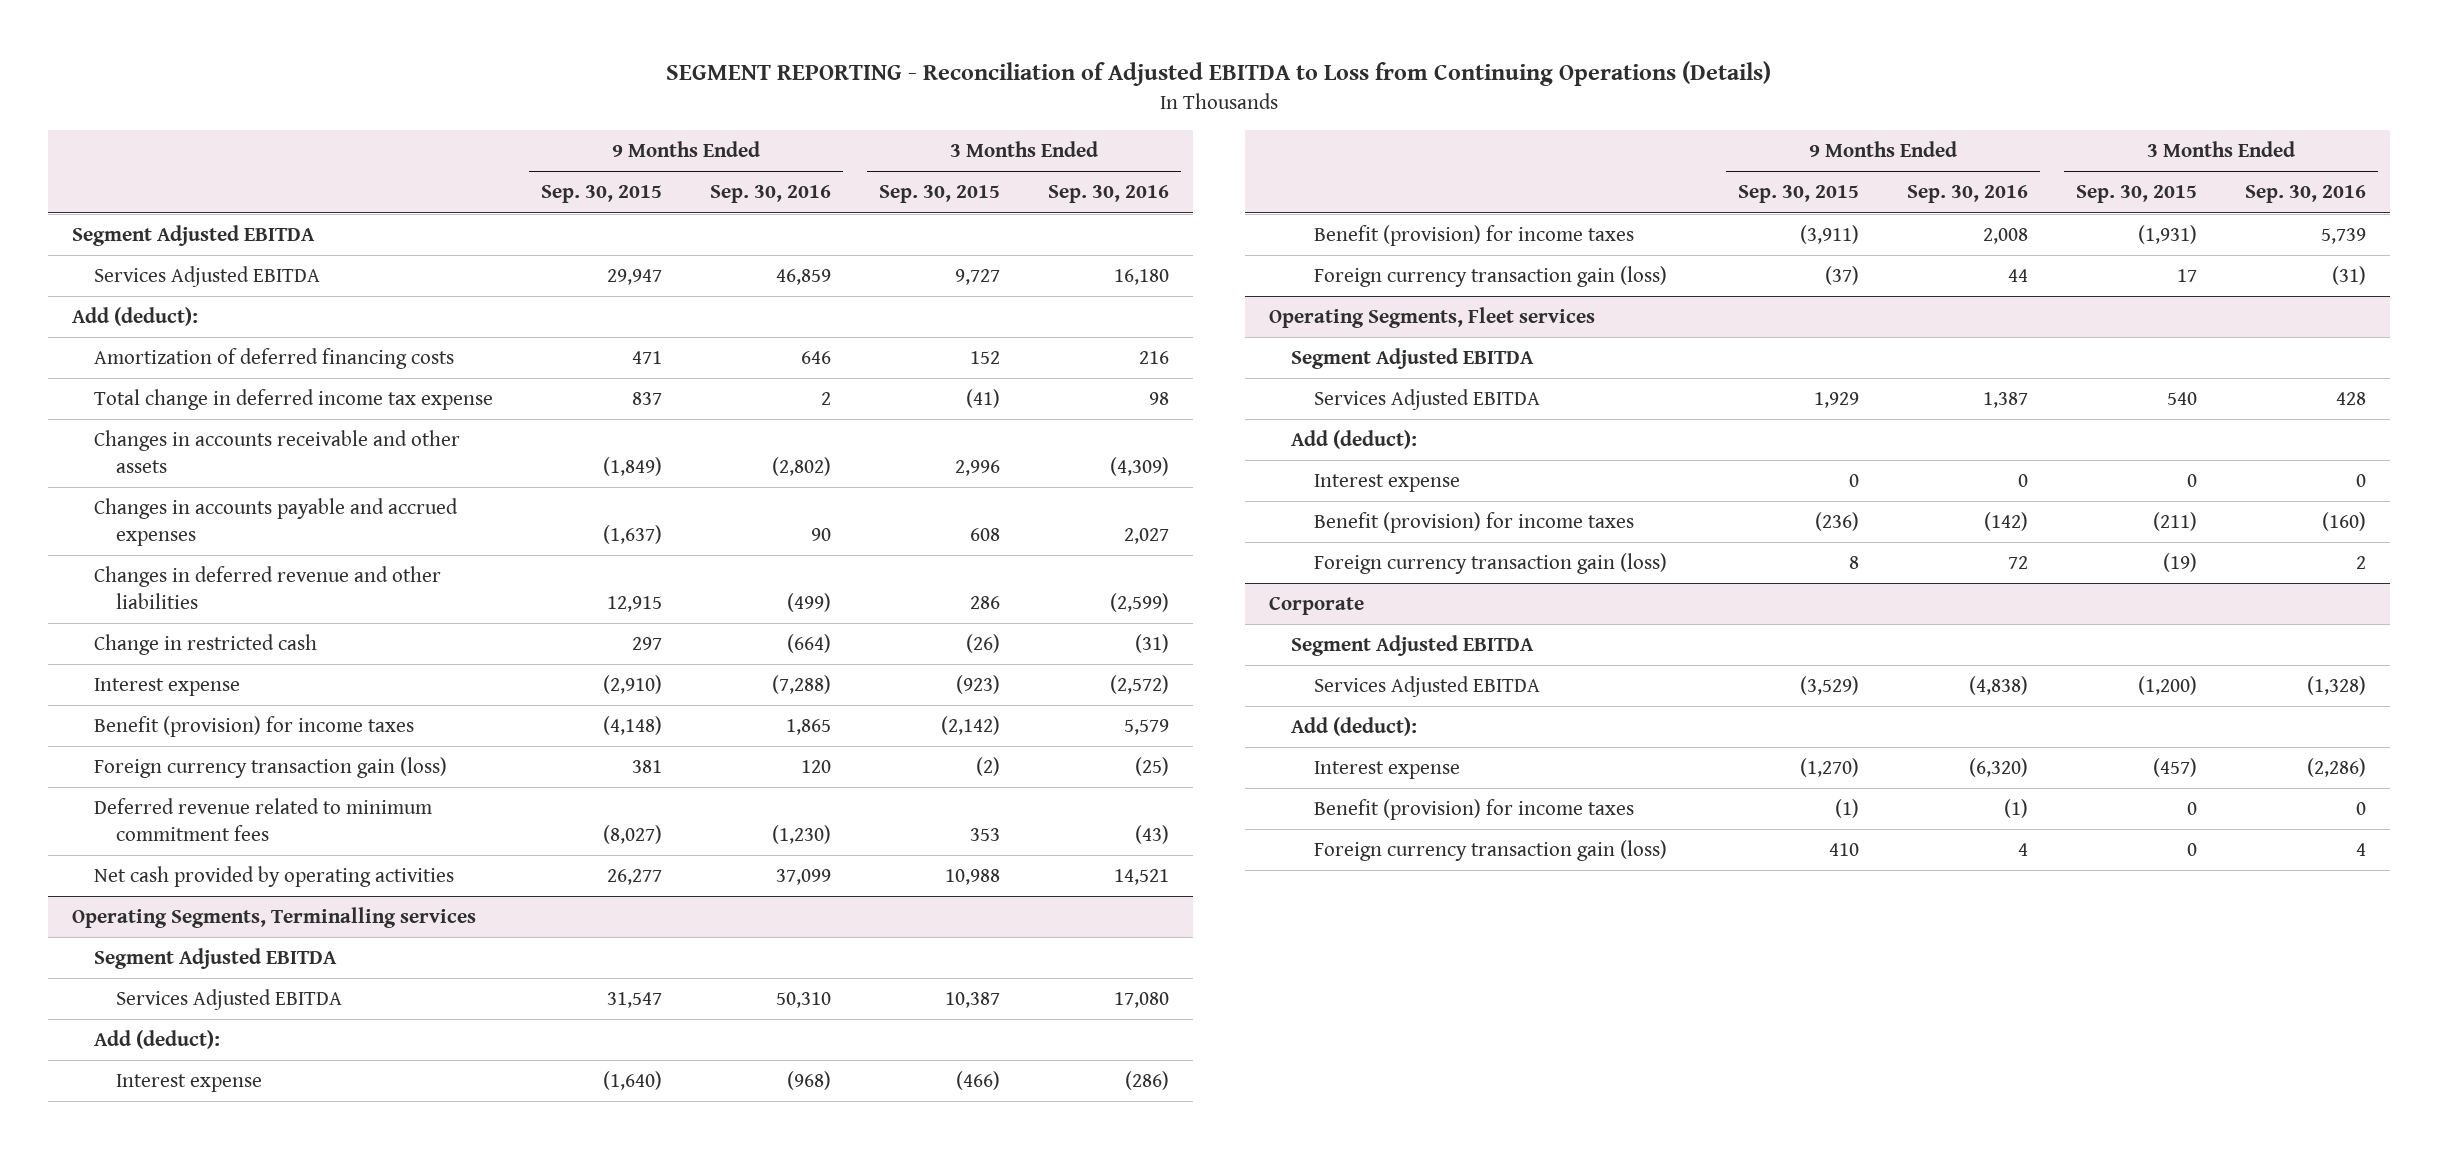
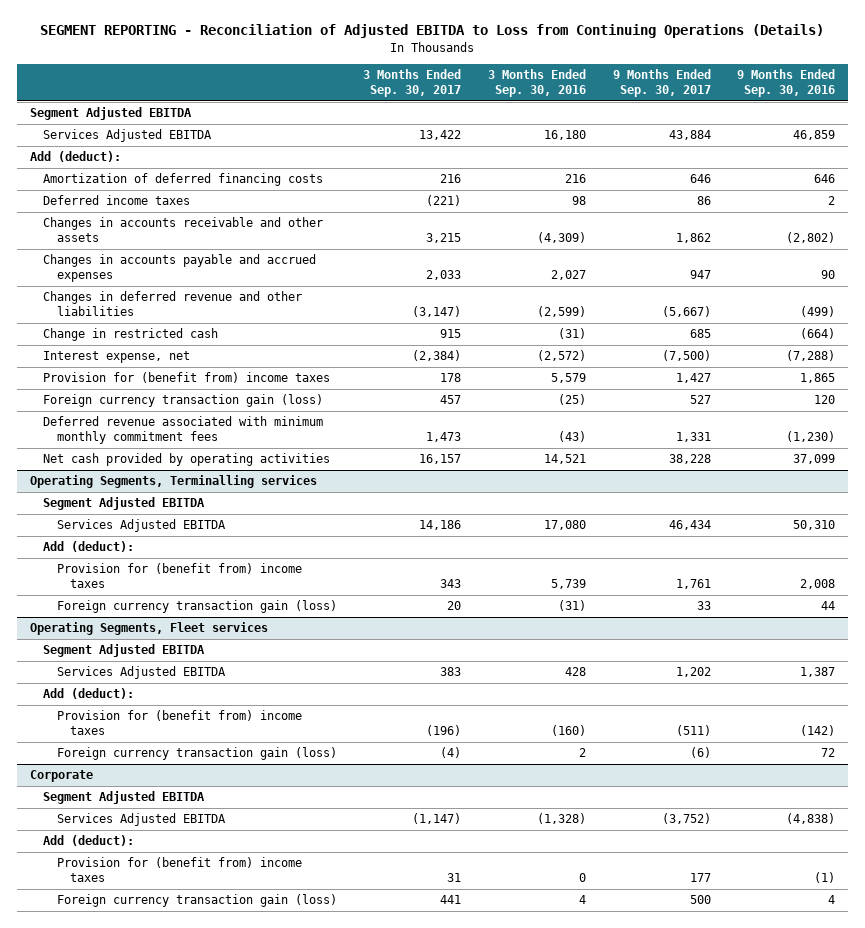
[540,185,662,204] Sep. 30, 2015 -> none
[878,185,1000,204] Sep. 30, 2015 -> none
none -> [363,69,462,98] 3 Months Ended Sep. 30, 2017
none -> [612,69,711,98] 9 Months Ended Sep. 30, 2017
[94,389,494,411] Total change in deferred income tax expense -> [43,195,191,206] Deferred income taxes
[94,678,241,697] Interest expense -> [43,351,191,364] Interest expense, net
[94,716,415,738] Benefit (provision) for income taxes -> [43,372,331,384] Provision for (benefit from) income taxes
[94,798,433,842] Deferred revenue related to minimum commitment fees -> [43,416,324,445] Deferred revenue associated with minimum monthly commitment fees
[116,1074,263,1093] Interest expense -> none
[1313,225,1634,247] Benefit (provision) for income taxes -> [56,563,302,589] Provision for (benefit from) income taxes
[1313,474,1460,493] Interest expense -> none
[1313,512,1634,534] Benefit (provision) for income taxes -> [56,710,302,736] Provision for (benefit from) income taxes
[1313,761,1460,780] Interest expense -> none
[1313,799,1634,821] Benefit (provision) for income taxes -> [56,857,302,883] Provision for (benefit from) income taxes

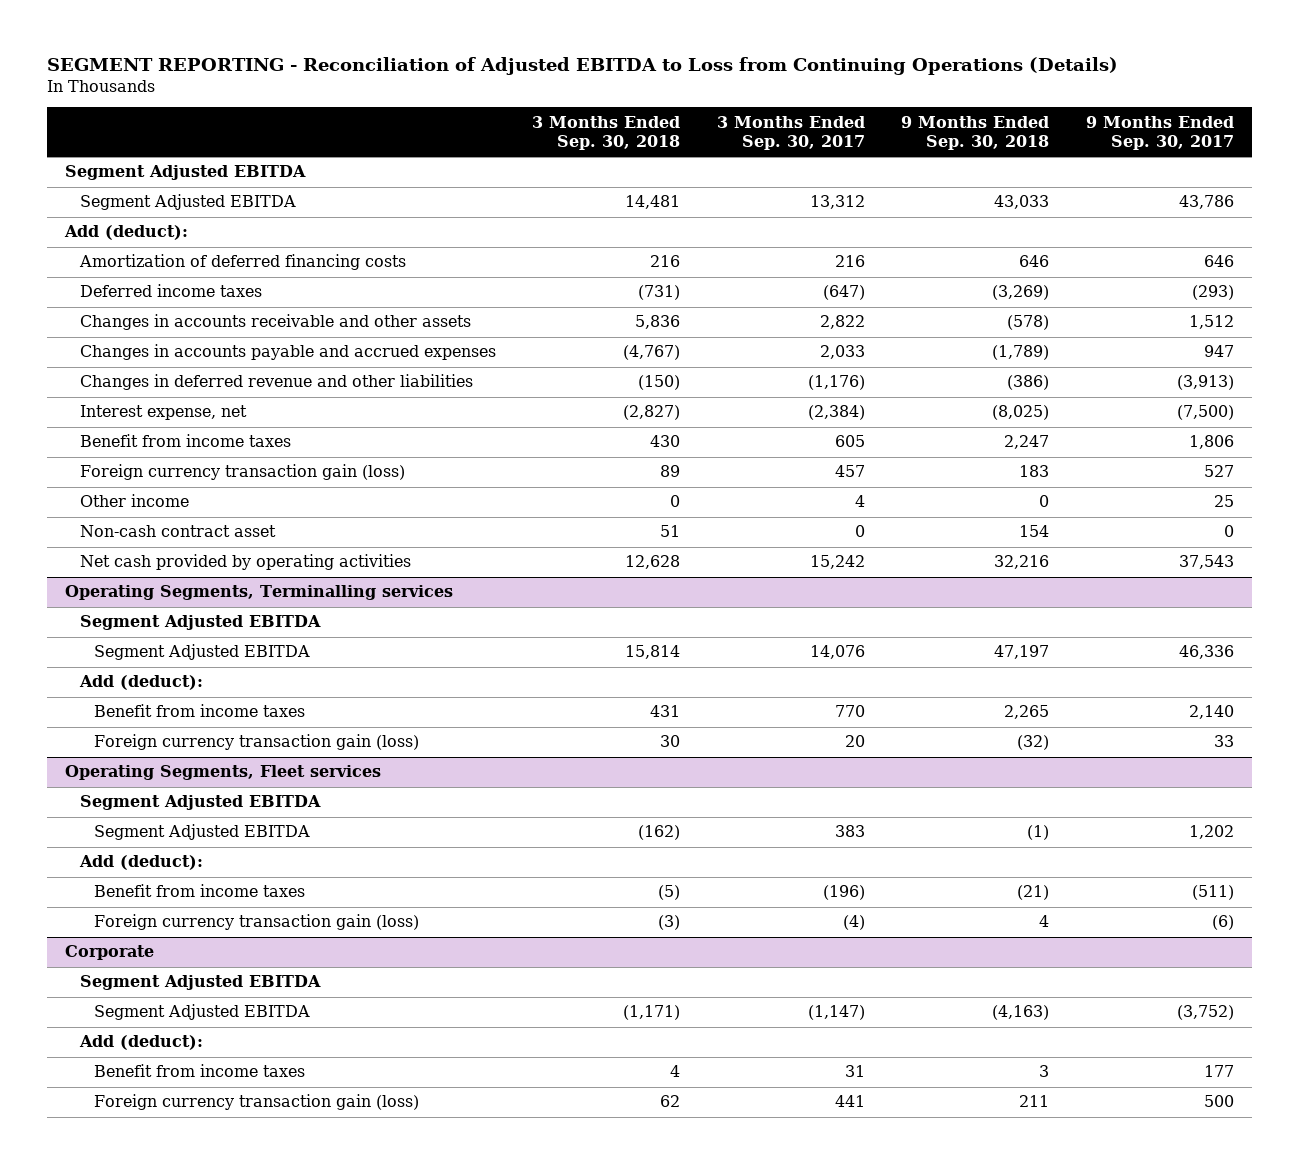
[487,69,586,98] 3 Months Ended Sep. 30, 2016 -> none
[737,69,836,98] 9 Months Ended Sep. 30, 2016 -> none
none -> [532,115,681,150] 3 Months Ended Sep. 30, 2018
none -> [901,115,1050,150] 9 Months Ended Sep. 30, 2018
[43,129,213,143] Services Adjusted EBITDA -> [79,194,296,211] Segment Adjusted EBITDA
[419,130,462,141] 13,422 -> [809,195,865,210] 13,312
[668,130,711,141] 43,884 -> [1178,195,1234,210] 43,786
[426,195,462,207] (221) -> [822,285,865,301] (647)
[696,196,711,206] 86 -> [1191,285,1234,301] (293)
[426,233,462,244] 3,215 -> [819,315,865,330] 2,822
[675,233,711,244] 1,862 -> [1188,315,1234,330] 1,512
[43,328,219,342] Change in restricted cash -> none
[412,306,462,318] (3,147) -> [807,375,865,391] (1,176)
[661,306,711,318] (5,667) -> [1176,375,1234,391] (3,913)
[43,372,331,384] Provision for (benefit from) income taxes -> [79,434,291,448] Benefit from income taxes
[440,373,462,383] 178 -> [834,435,865,448] 605
[675,373,711,384] 1,427 -> [1188,435,1234,450] 1,806
[43,416,324,445] Deferred revenue associated with minimum monthly commitment fees -> none
none -> [79,494,189,508] Other income
none -> [79,525,276,538] Non-cash contract asset
[419,454,462,465] 16,157 -> [809,555,865,570] 15,242
[668,454,711,465] 38,228 -> [1178,555,1234,570] 37,543
[56,519,226,533] Services Adjusted EBITDA -> [94,644,311,661] Segment Adjusted EBITDA
[419,520,462,531] 14,186 -> [809,645,865,660] 14,076
[668,520,711,531] 46,434 -> [1178,645,1234,660] 46,336
[56,563,302,589] Provision for (benefit from) income taxes -> [94,704,306,718] Benefit from income taxes
[440,579,462,589] 343 -> [834,705,865,718] 770
[675,579,711,590] 1,761 -> [1188,705,1234,720] 2,140
[56,666,226,680] Services Adjusted EBITDA -> [94,824,311,841] Segment Adjusted EBITDA
[56,710,302,736] Provision for (benefit from) income taxes -> [94,884,306,898] Benefit from income taxes
[56,813,226,827] Services Adjusted EBITDA -> [94,1004,311,1021] Segment Adjusted EBITDA
[56,857,302,883] Provision for (benefit from) income taxes -> [94,1064,306,1078] Benefit from income taxes

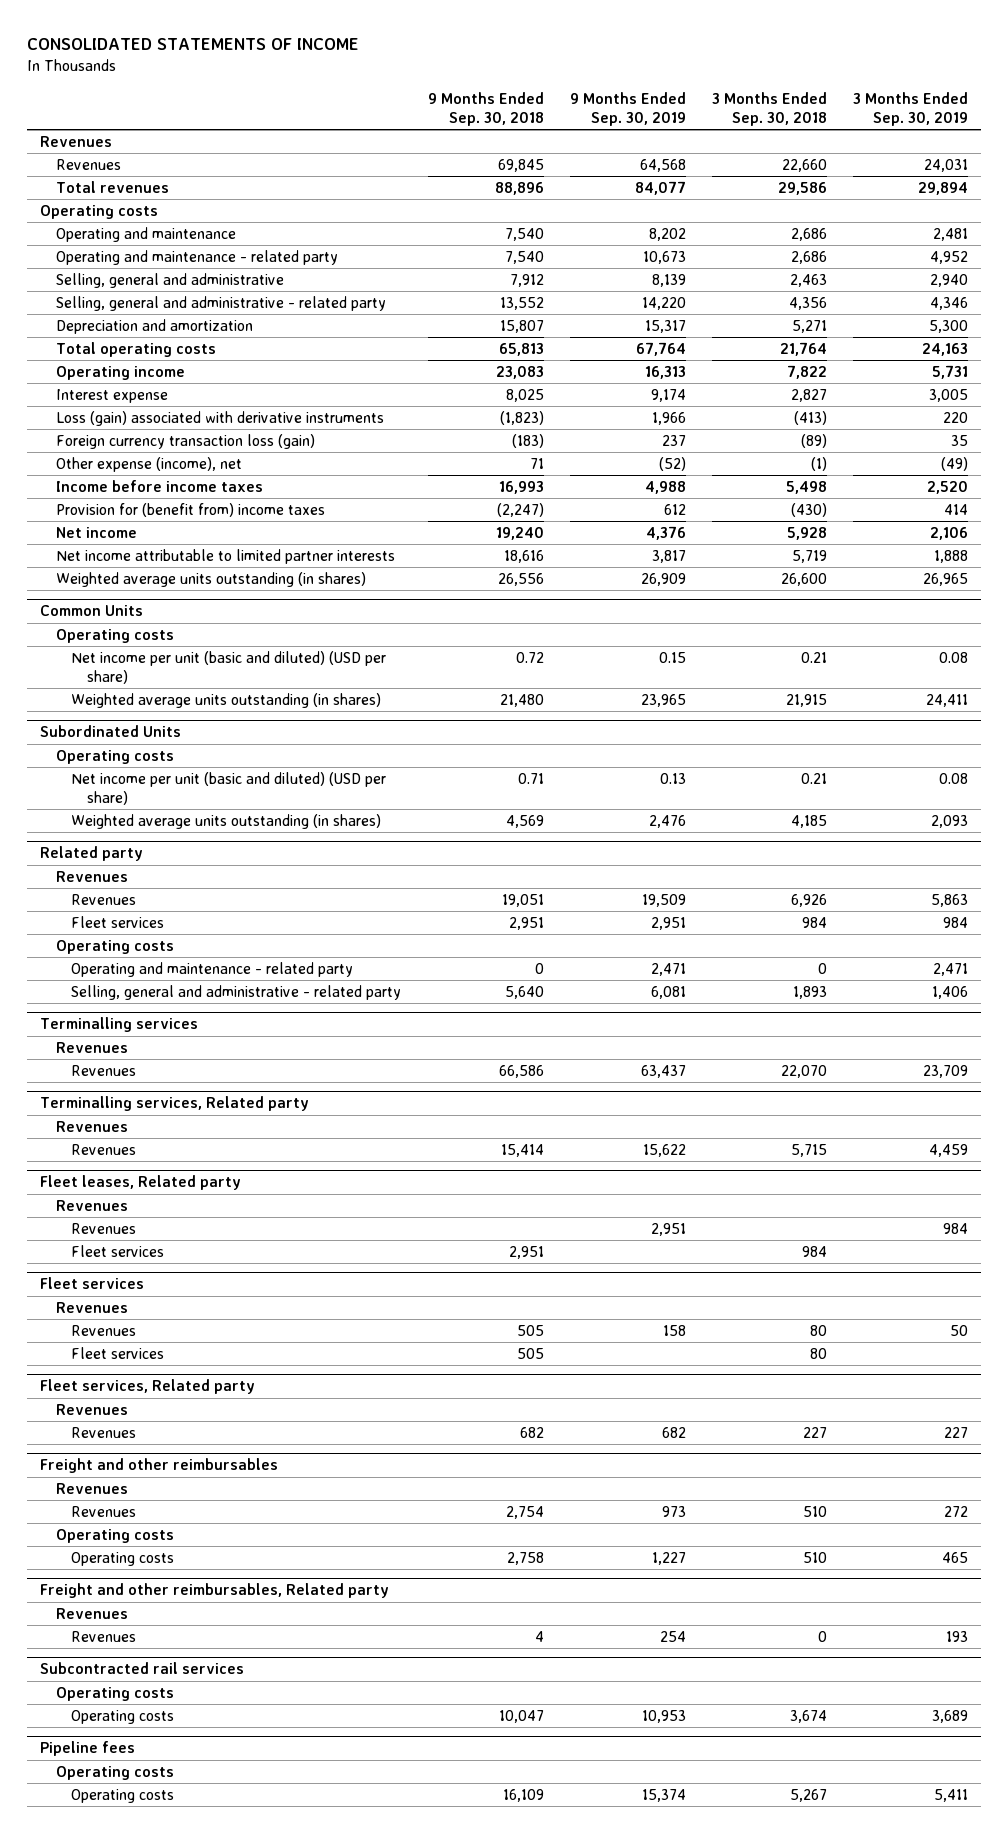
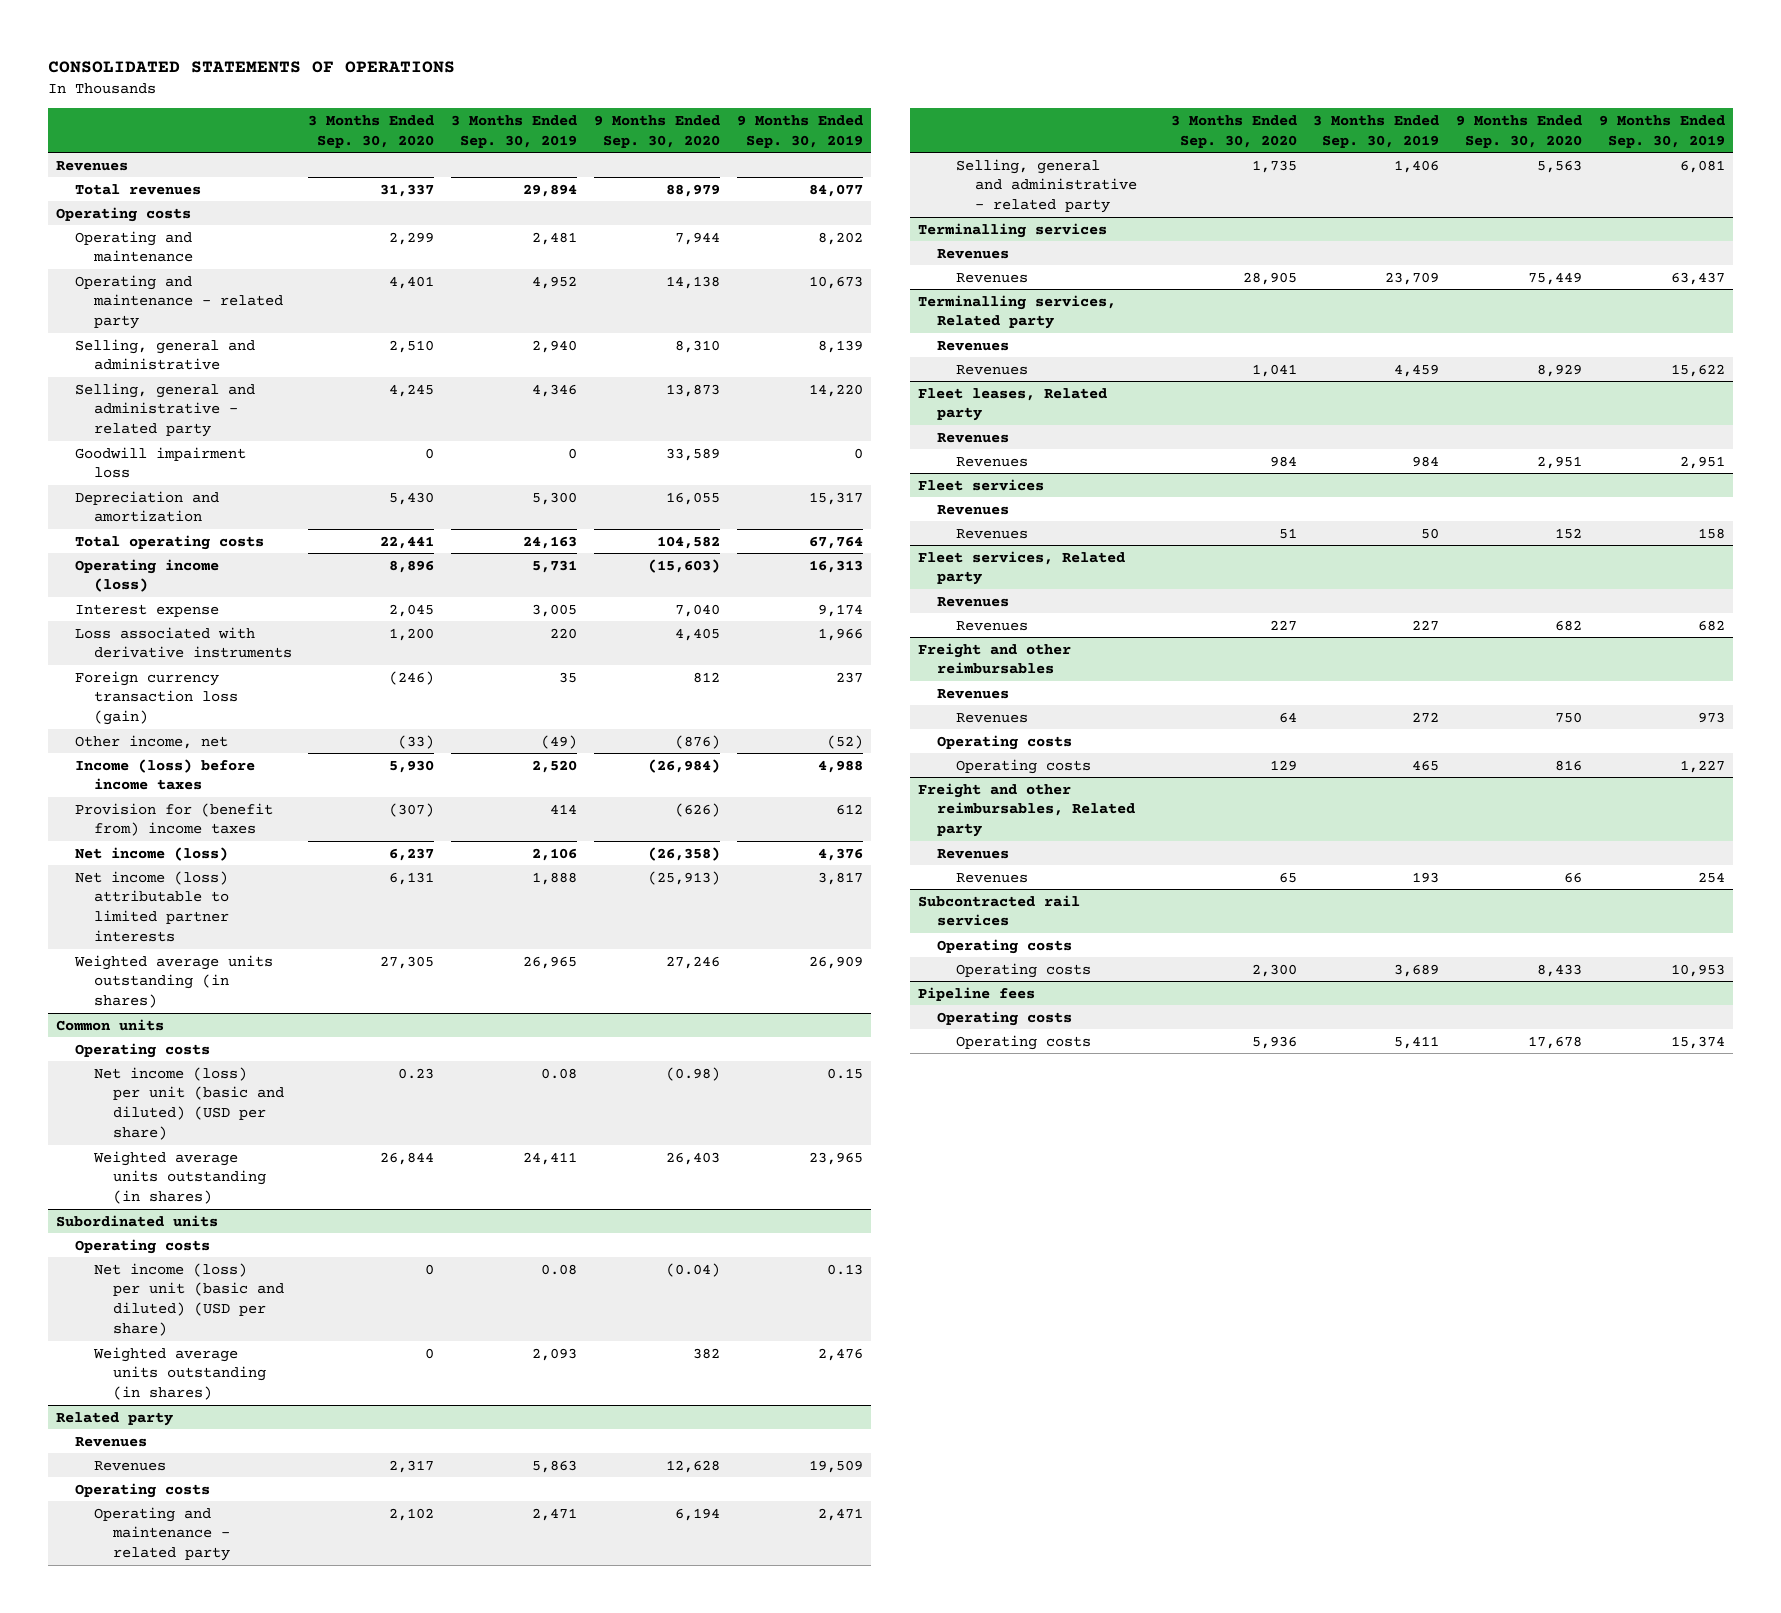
[26,38,359,51] CONSOLIDATED STATEMENTS OF INCOME -> [47,60,455,73] CONSOLIDATED STATEMENTS OF OPERATIONS
[427,91,544,126] 9 Months Ended Sep. 30, 2018 -> none
[711,91,827,126] 3 Months Ended Sep. 30, 2018 -> none
none -> [308,114,435,148] 3 Months Ended Sep. 30, 2020
none -> [593,114,720,148] 9 Months Ended Sep. 30, 2020
[55,158,121,170] Revenues -> none
none -> [74,446,246,479] Goodwill impairment loss
[55,365,185,380] Operating income -> [74,558,219,593] Operating income (loss)
[55,410,384,426] Loss (gain) associated with derivative instruments -> [74,626,292,659] Loss associated with derivative instruments
[55,456,242,472] Other expense (income), net -> [74,734,228,749] Other income, net
[55,479,263,492] Income before income taxes -> [74,758,255,791] Income (loss) before income taxes
[55,526,137,538] Net income -> [74,846,228,861] Net income (loss)
[55,548,395,564] Net income attributable to limited partner interests -> [74,870,229,943] Net income (loss) attributable to limited partner interests
[39,605,143,617] Common Units -> [55,1018,164,1031] Common units
[71,650,387,684] Net income per unit (basic and diluted) (USD per share) -> [93,1066,284,1141] Net income (loss) per unit (basic and diluted) (USD per share)
[39,725,181,738] Subordinated Units -> [55,1214,218,1227] Subordinated units
[71,771,387,805] Net income per unit (basic and diluted) (USD per share) -> [93,1262,284,1337] Net income (loss) per unit (basic and diluted) (USD per share)
[71,915,165,928] Fleet services -> none
[71,1244,165,1257] Fleet services -> none
[71,1346,165,1359] Fleet services -> none

